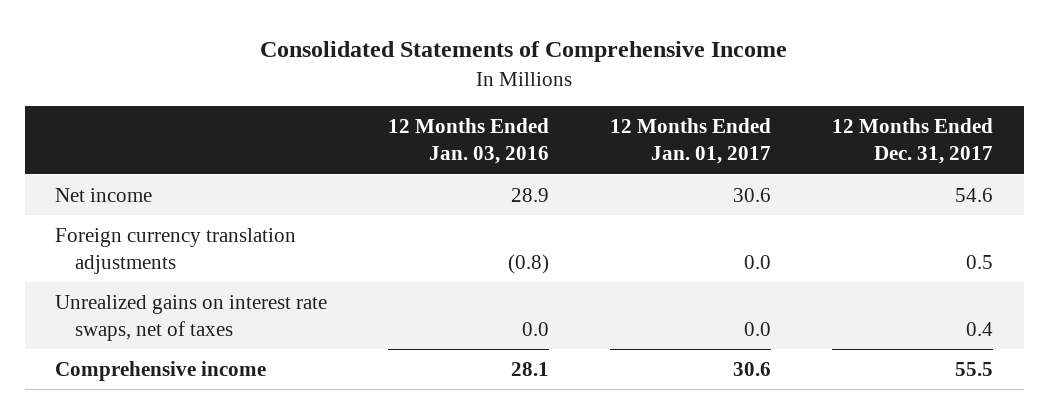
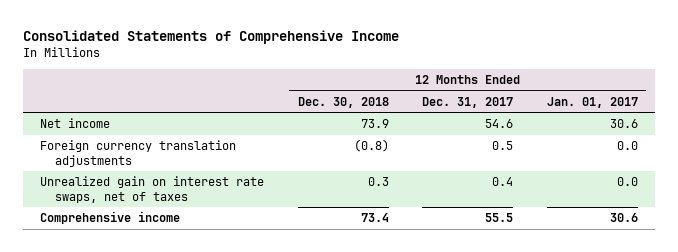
[388,118,550,165] 12 Months Ended Jan. 03, 2016 -> none
none -> [297,96,389,108] Dec. 30, 2018
[55,294,328,342] Unrealized gains on interest rate swaps, net of taxes -> [39,176,264,203] Unrealized gain on interest rate swaps, net of taxes

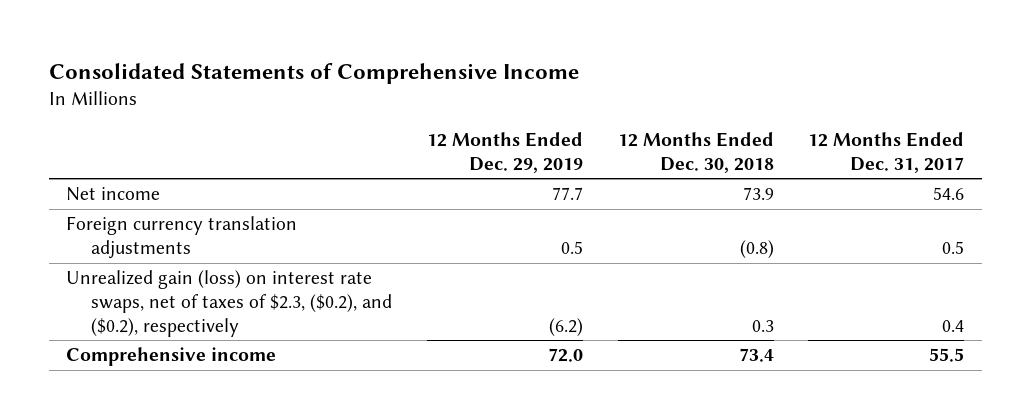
[546,96,638,108] Jan. 01, 2017 -> none
none -> [427,132,584,173] 12 Months Ended Dec. 29, 2019
[39,176,264,203] Unrealized gain on interest rate swaps, net of taxes -> [66,270,393,337] Unrealized gain (loss) on interest rate swaps, net of taxes of $2.3, ($0.2), and ($0.2), respectively

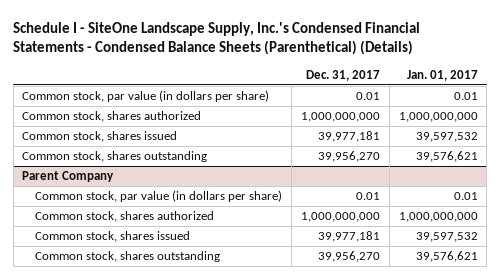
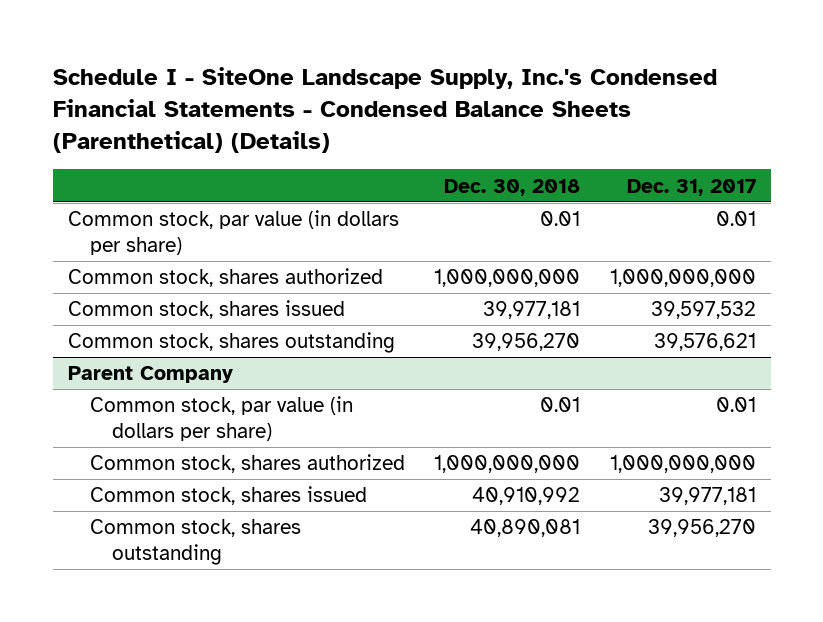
[406,69,478,81] Jan. 01, 2017 -> none
none -> [444,178,581,196] Dec. 30, 2018
[317,130,380,142] 39,977,181 -> [650,301,756,320] 39,597,532
[317,150,380,162] 39,956,270 -> [653,333,756,352] 39,576,621

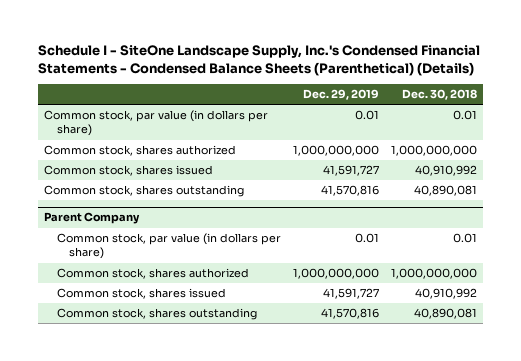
[626,178,756,196] Dec. 31, 2017 -> none
none -> [303,89,380,101] Dec. 29, 2019
[483,301,581,320] 39,977,181 -> [415,165,478,177] 40,910,992
[472,333,581,352] 39,956,270 -> [414,185,478,197] 40,890,081

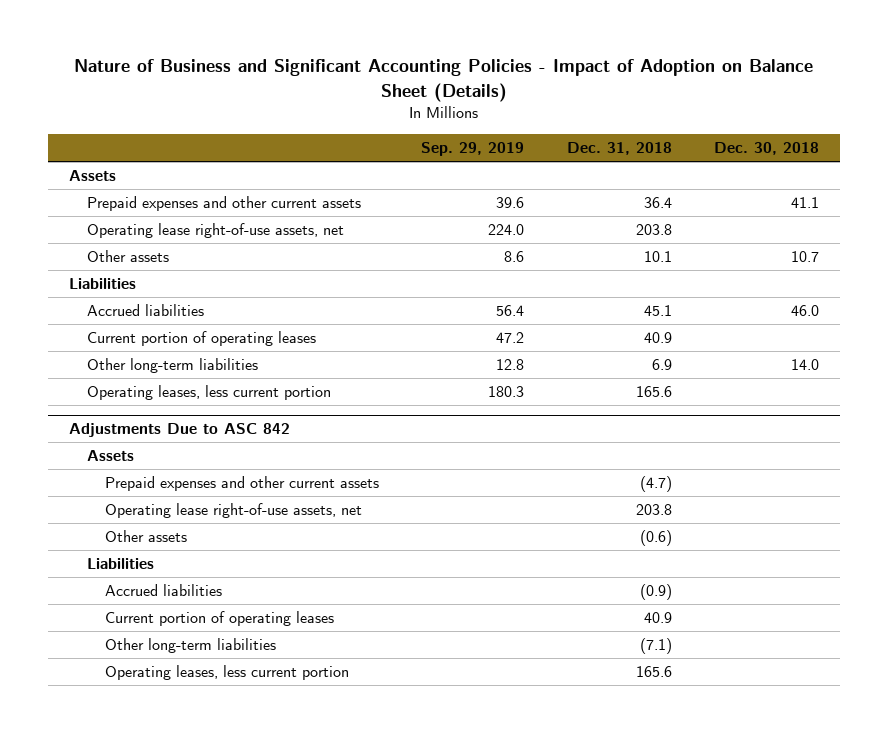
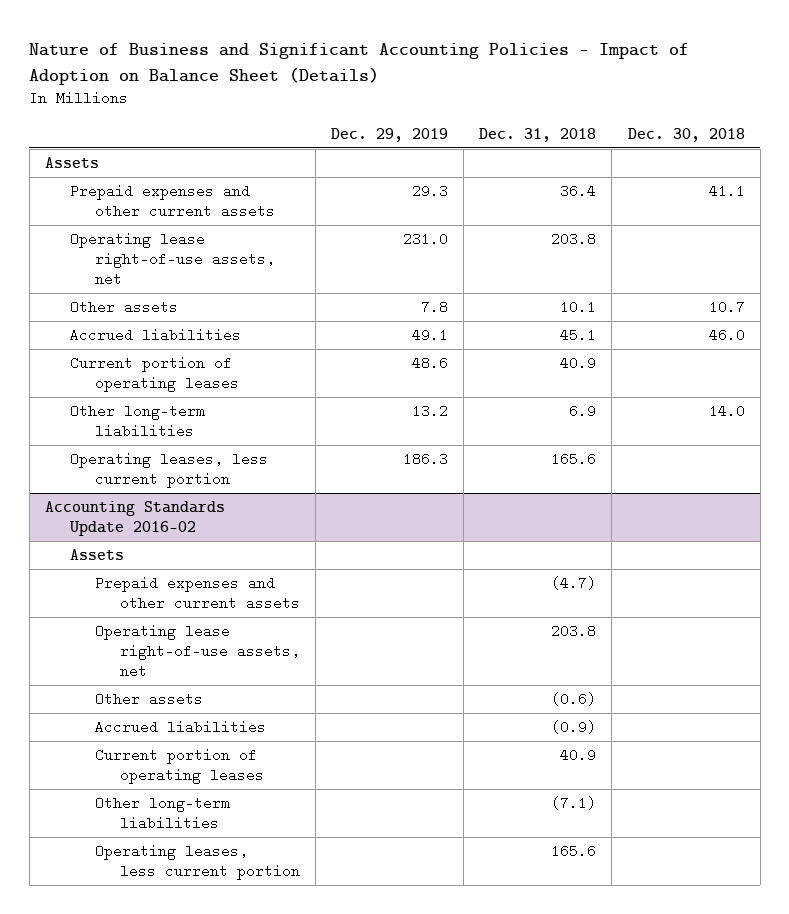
[421,142,525,157] Sep. 29, 2019 -> none
none -> [330,127,448,142] Dec. 29, 2019
[68,278,136,290] Liabilities -> none
[68,423,290,438] Adjustments Due to ASC 842 -> [44,501,225,537] Accounting Standards Update 2016-02
[87,558,155,570] Liabilities -> none

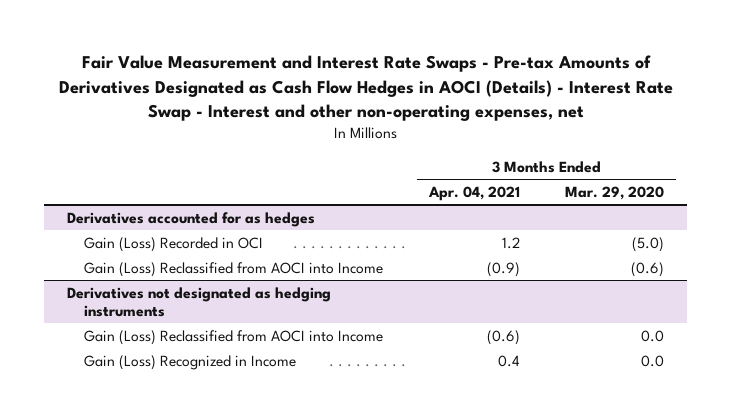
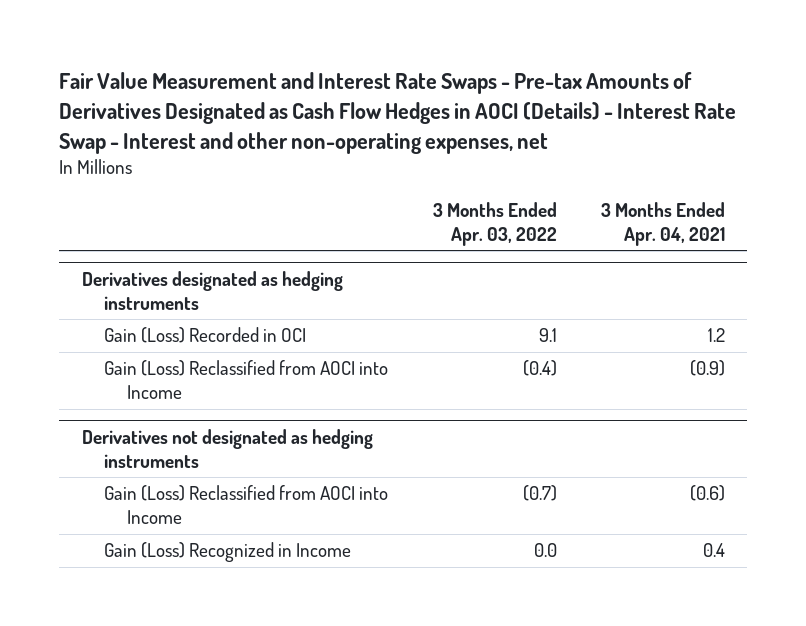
[565,185,665,200] Mar. 29, 2020 -> none
none -> [432,201,557,246] 3 Months Ended Apr. 03, 2022
[66,211,315,227] Derivatives accounted for as hedges -> [81,271,343,310] Derivatives designated as hedging instruments

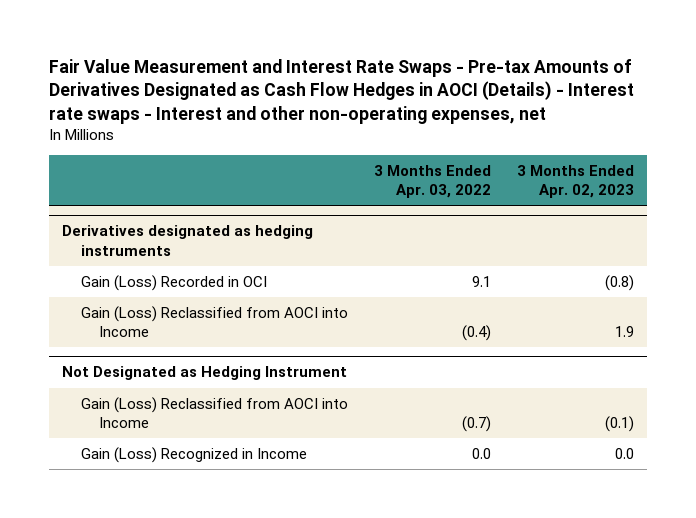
[59,72,737,154] Fair Value Measurement and Interest Rate Swaps - Pre-tax Amounts of Derivatives Designated as Cash Flow Hedges in AOCI (Details) - Interest Rate Swap - Interest and other non-operating expenses, net -> [49,58,635,124] Fair Value Measurement and Interest Rate Swaps - Pre-tax Amounts of Derivatives Designated as Cash Flow Hedges in AOCI (Details) - Interest rate swaps - Interest and other non-operating expenses, net
[600,201,725,246] 3 Months Ended Apr. 04, 2021 -> none
none -> [516,164,634,199] 3 Months Ended Apr. 02, 2023
[81,429,373,468] Derivatives not designated as hedging instruments -> [62,366,348,381] Not Designated as Hedging Instrument

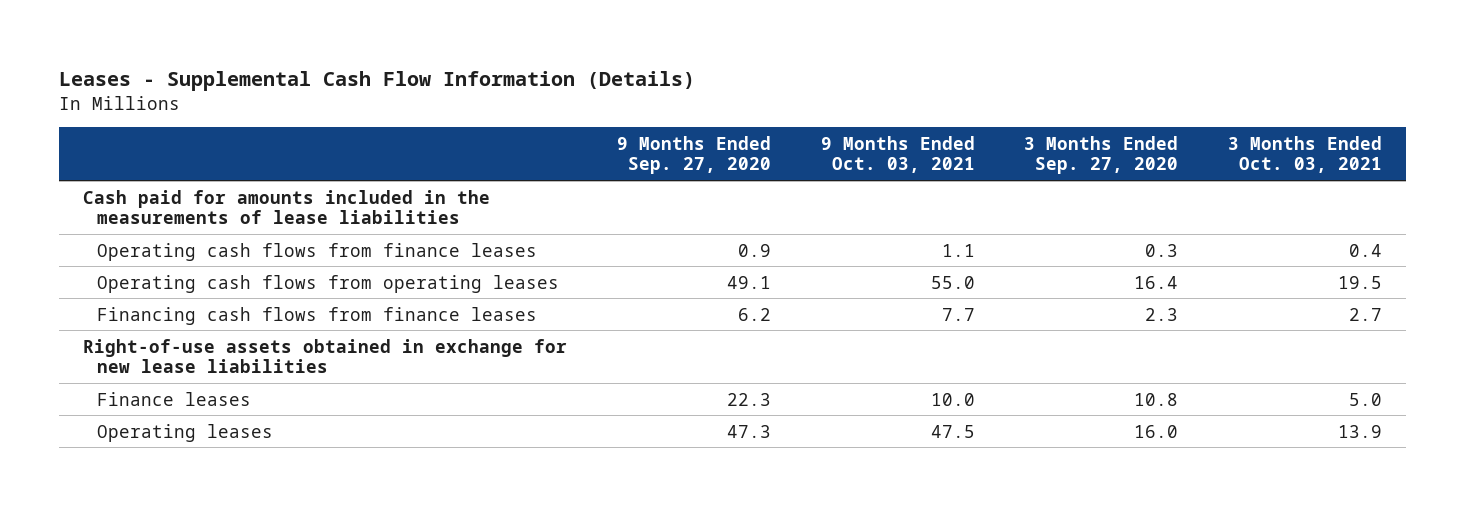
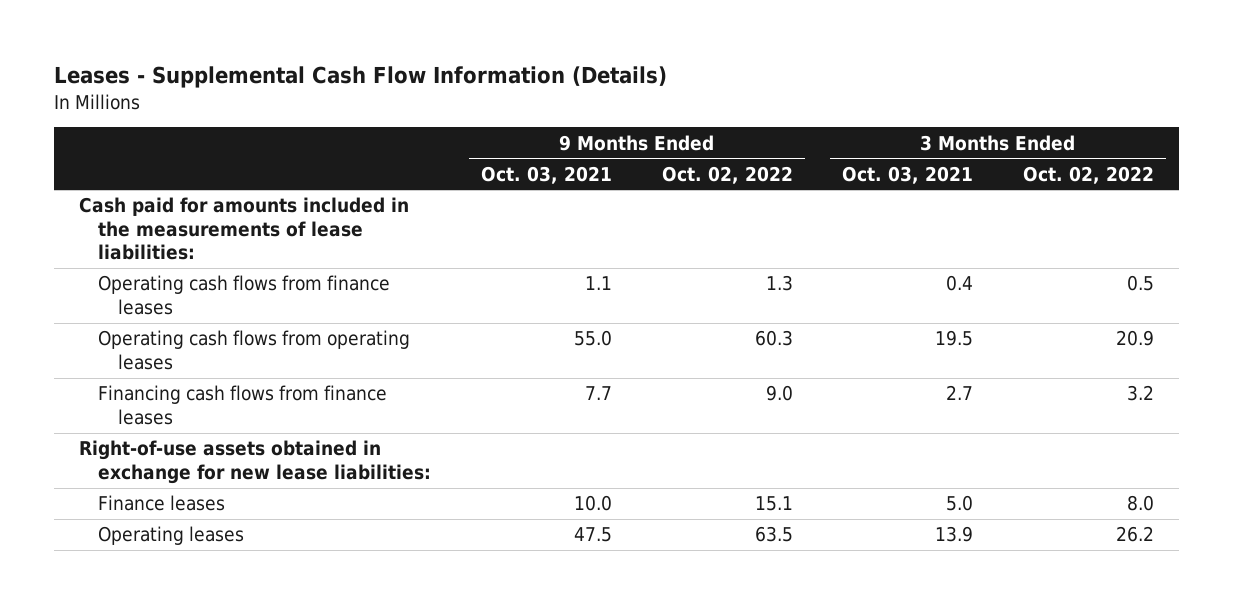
[616,135,771,175] 9 Months Ended Sep. 27, 2020 -> none
[1024,135,1179,175] 3 Months Ended Sep. 27, 2020 -> none
none -> [661,165,793,184] Oct. 02, 2022
none -> [1022,165,1154,184] Oct. 02, 2022
[83,189,491,225] Cash paid for amounts included in the measurements of lease liabilities -> [78,197,409,261] Cash paid for amounts included in the measurements of lease liabilities:
[83,338,568,374] Right-of-use assets obtained in exchange for new lease liabilities -> [78,440,432,484] Right-of-use assets obtained in exchange for new lease liabilities:

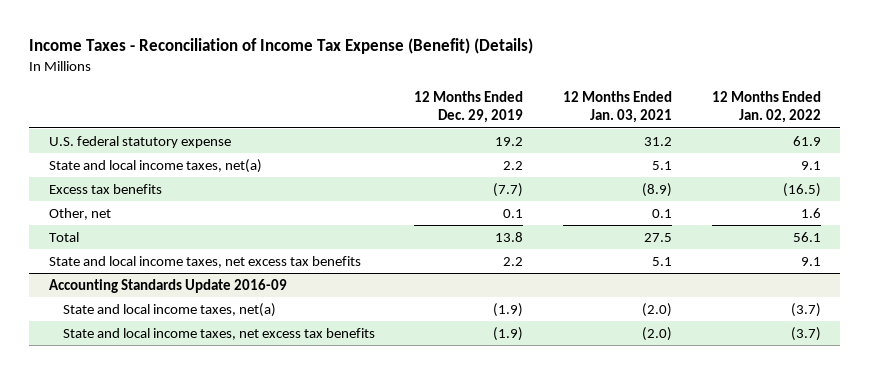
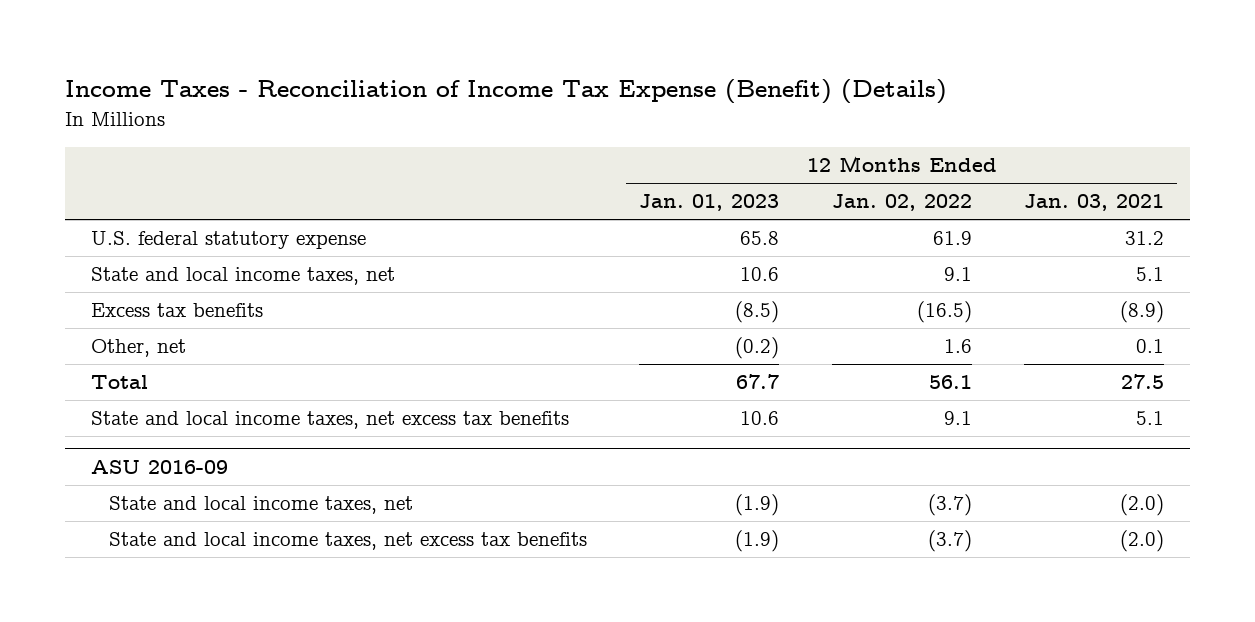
[414,91,524,124] 12 Months Ended Dec. 29, 2019 -> none
none -> [639,194,780,212] Jan. 01, 2023
[48,158,262,173] State and local income taxes, net(a) -> [90,267,395,286] State and local income taxes, net
[48,278,287,293] Accounting Standards Update 2016-09 -> none
none -> [90,460,228,475] ASU 2016-09
[62,302,276,317] State and local income taxes, net(a) -> [109,496,414,515] State and local income taxes, net

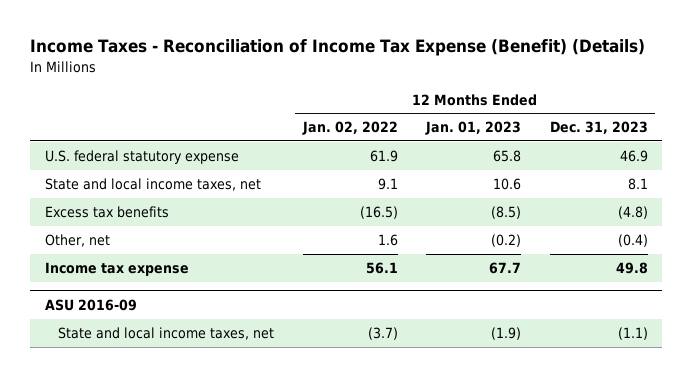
[1023,194,1164,212] Jan. 03, 2021 -> none
none -> [549,121,648,135] Dec. 31, 2023
[90,411,569,430] State and local income taxes, net excess tax benefits -> none
[90,375,148,390] Total -> [44,261,189,276] Income tax expense
[109,532,588,551] State and local income taxes, net excess tax benefits -> none

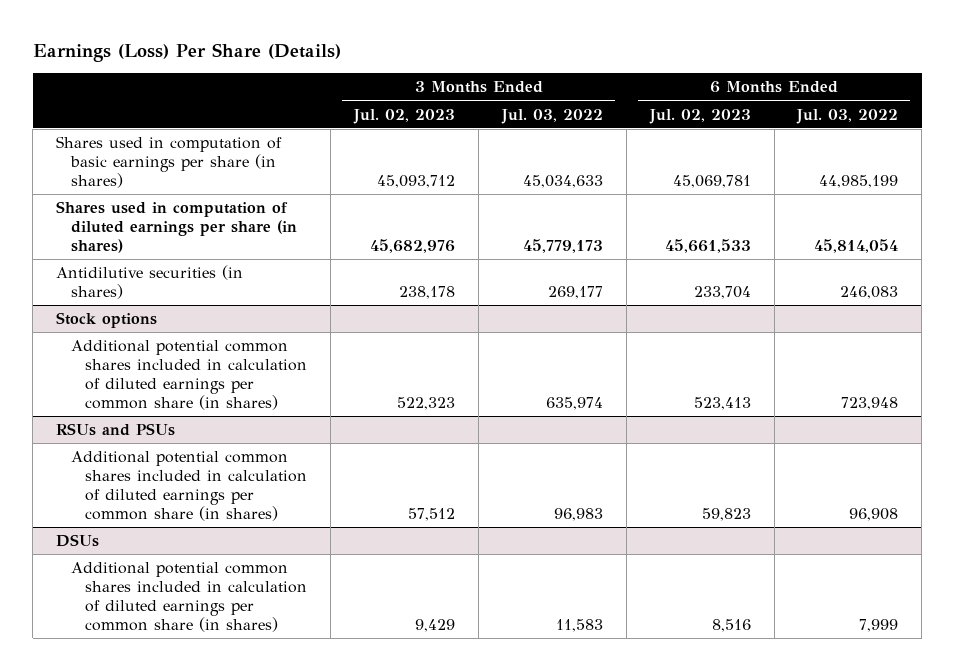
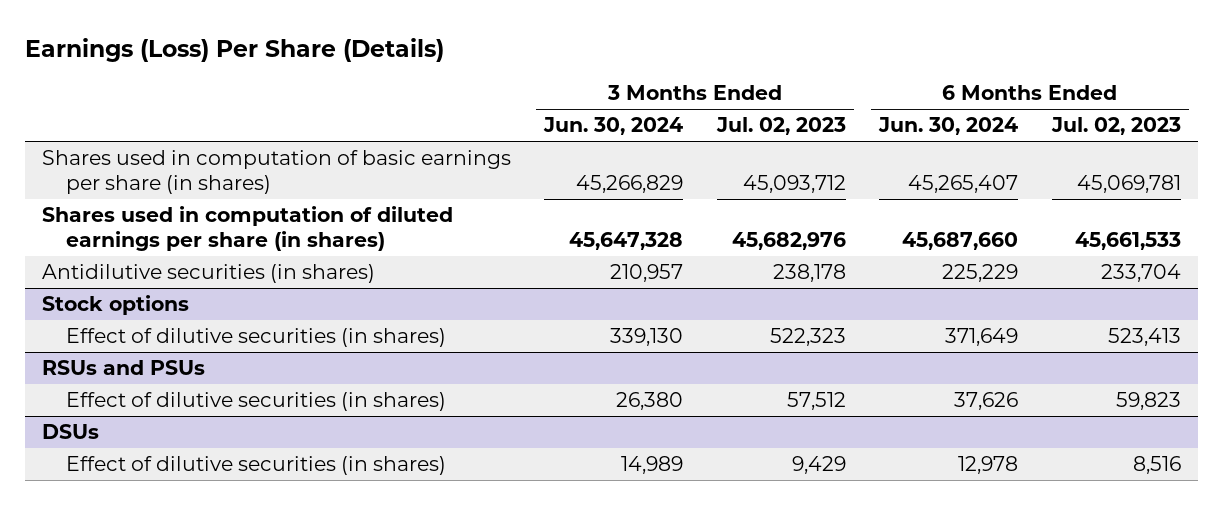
[500,108,603,124] Jul. 03, 2022 -> none
[796,108,899,124] Jul. 03, 2022 -> none
none -> [543,117,684,136] Jun. 30, 2024
none -> [878,117,1019,136] Jun. 30, 2024
[70,340,308,410] Additional potential common shares included in calculation of diluted earnings per common share (in shares) -> [66,328,447,348] Effect of dilutive securities (in shares)
[70,451,308,521] Additional potential common shares included in calculation of diluted earnings per common share (in shares) -> [66,392,447,412] Effect of dilutive securities (in shares)
[70,562,308,632] Additional potential common shares included in calculation of diluted earnings per common share (in shares) -> [66,456,447,476] Effect of dilutive securities (in shares)

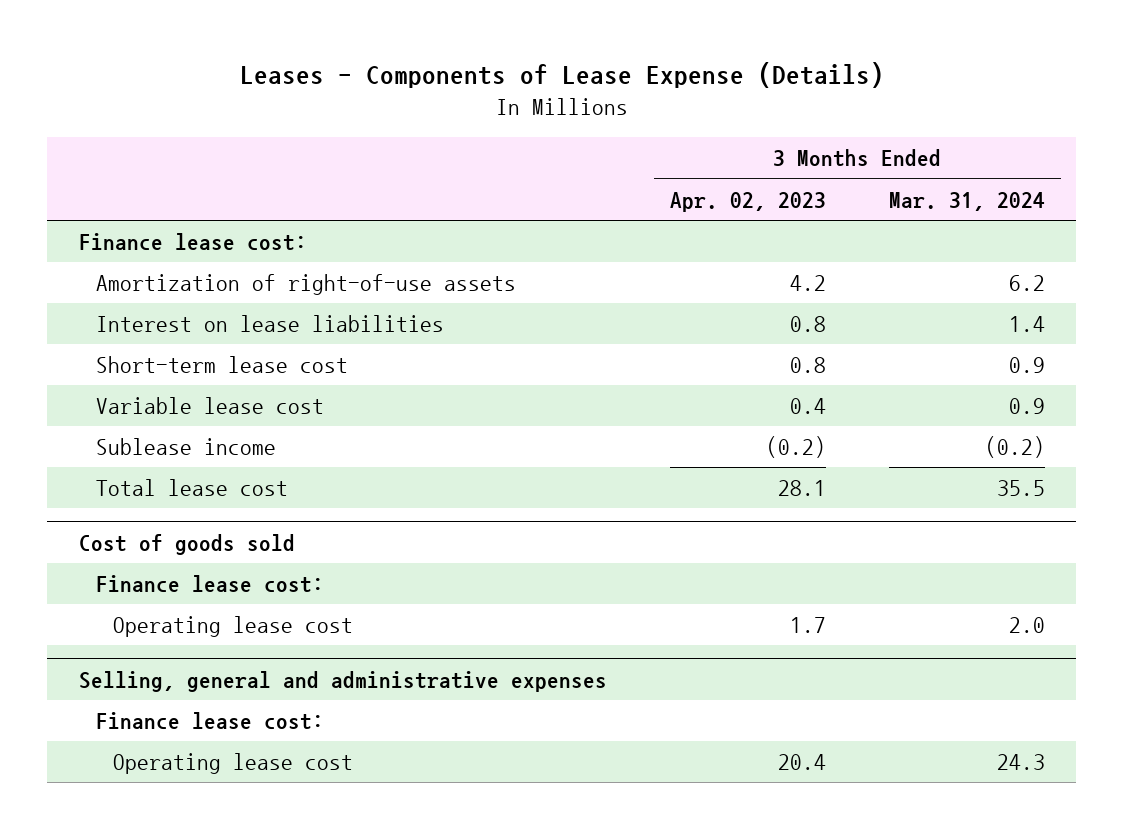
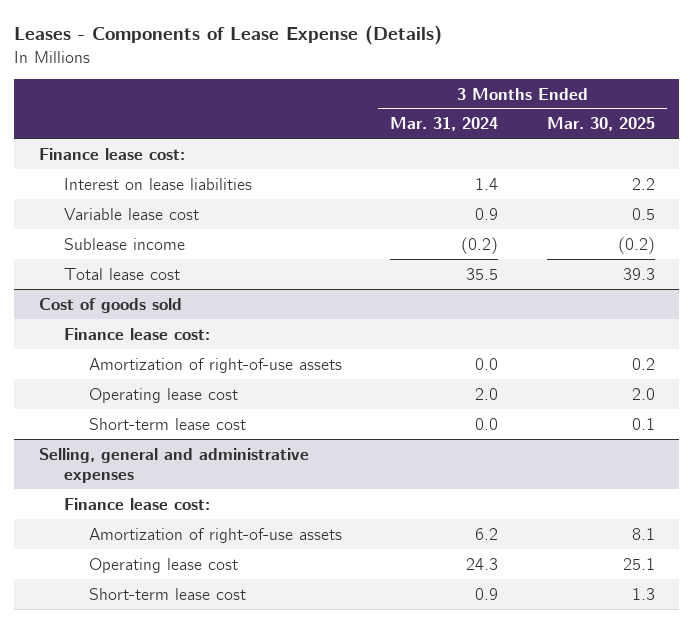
[669,191,826,212] Apr. 02, 2023 -> none
none -> [546,117,655,132] Mar. 30, 2025
[95,274,516,296] Amortization of right-of-use assets -> none
[95,356,348,374] Short-term lease cost -> none
none -> [88,357,342,373] Amortization of right-of-use assets
none -> [88,417,246,430] Short-term lease cost
none -> [88,527,342,543] Amortization of right-of-use assets
none -> [88,587,246,600] Short-term lease cost

